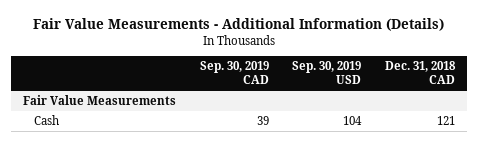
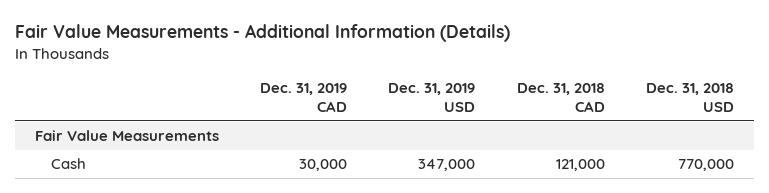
[199,61,269,85] Sep. 30, 2019 CAD -> none
[292,61,362,85] Sep. 30, 2019 USD -> none
none -> [260,82,348,113] Dec. 31, 2019 CAD
none -> [388,82,476,113] Dec. 31, 2019 USD
none -> [645,82,734,113] Dec. 31, 2018 USD
[437,116,456,126] 121 -> [555,159,605,172] 121,000

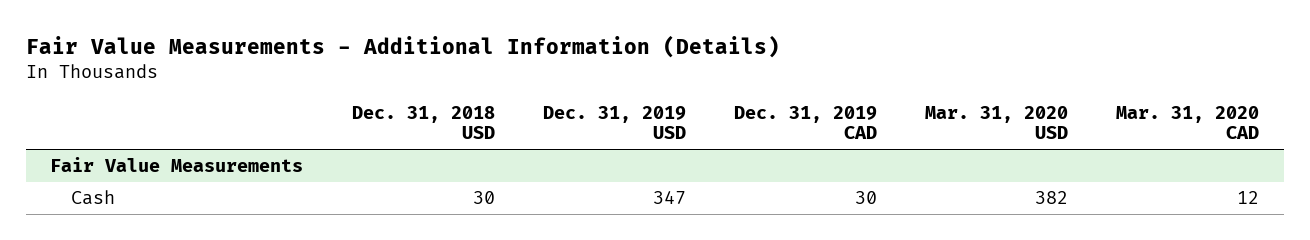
[516,82,605,113] Dec. 31, 2018 CAD -> none
none -> [925,105,1069,140] Mar. 31, 2020 USD
none -> [1116,105,1260,140] Mar. 31, 2020 CAD
[299,159,348,172] 30,000 -> [854,191,877,205] 30
[418,159,476,172] 347,000 -> [652,191,686,205] 347
[677,159,734,172] 770,000 -> [472,191,495,205] 30

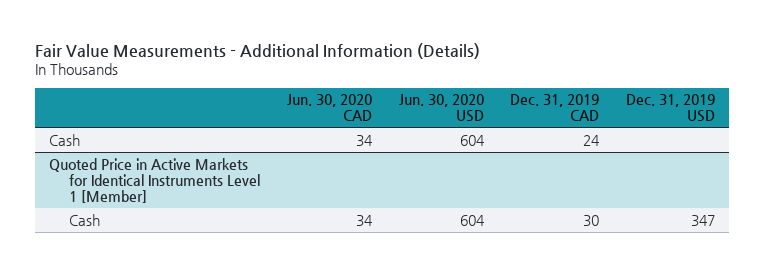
[351,105,495,140] Dec. 31, 2018 USD -> none
[925,105,1069,140] Mar. 31, 2020 USD -> none
[1116,105,1260,140] Mar. 31, 2020 CAD -> none
none -> [286,94,372,122] Jun. 30, 2020 CAD
none -> [398,94,484,123] Jun. 30, 2020 USD
[50,157,304,173] Fair Value Measurements -> none
none -> [48,133,80,146] Cash
none -> [48,157,260,203] Quoted Price in Active Markets for Identical Instruments Level 1 [Member]

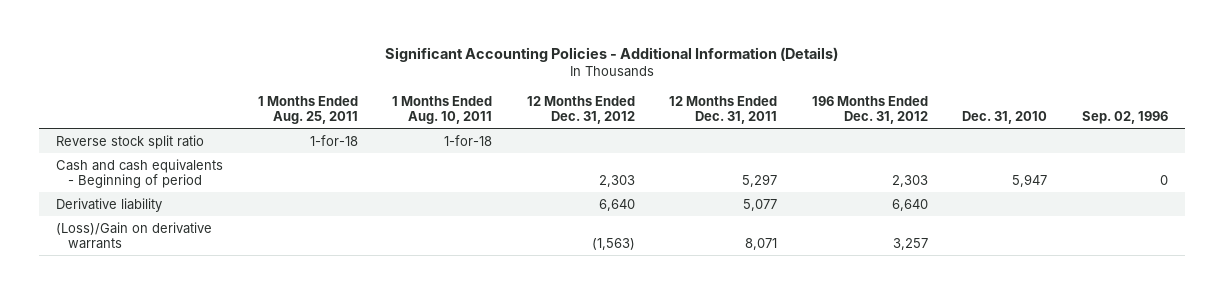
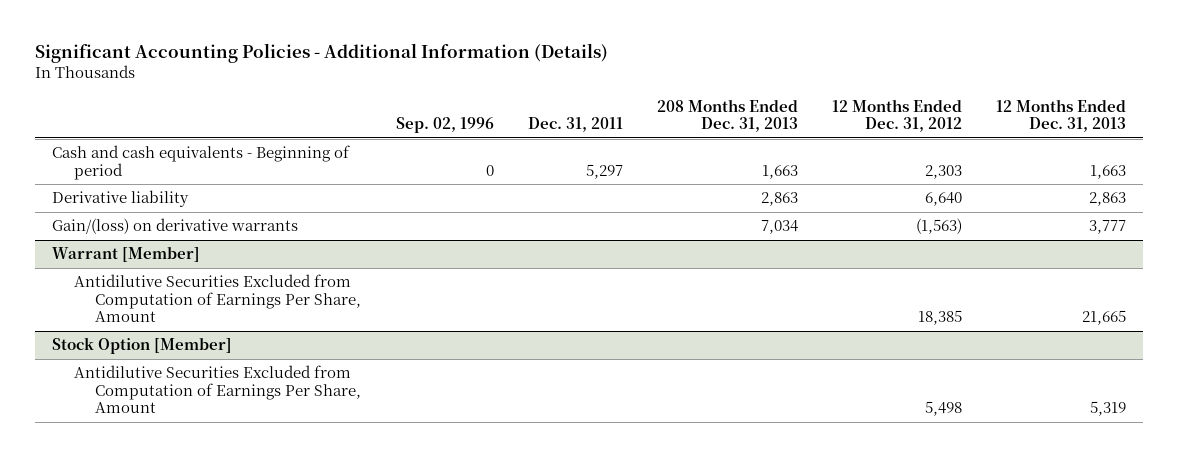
[257,95,358,124] 1 Months Ended Aug. 25, 2011 -> none
[392,95,493,124] 1 Months Ended Aug. 10, 2011 -> none
[669,95,778,124] 12 Months Ended Dec. 31, 2011 -> none
[811,95,928,124] 196 Months Ended Dec. 31, 2012 -> none
[962,110,1048,124] Dec. 31, 2010 -> none
none -> [527,117,623,133] Dec. 31, 2011
none -> [656,98,798,133] 208 Months Ended Dec. 31, 2013
none -> [996,98,1127,133] 12 Months Ended Dec. 31, 2013
[56,134,205,149] Reverse stock split ratio -> none
[56,221,213,249] (Loss)/Gain on derivative warrants -> [51,218,298,235] Gain/(loss) on derivative warrants
none -> [51,247,200,263] Warrant [Member]
none -> [73,274,362,323] Antidilutive Securities Excluded from Computation of Earnings Per Share, Amount
none -> [51,337,232,355] Stock Option [Member]
none -> [73,365,362,414] Antidilutive Securities Excluded from Computation of Earnings Per Share, Amount

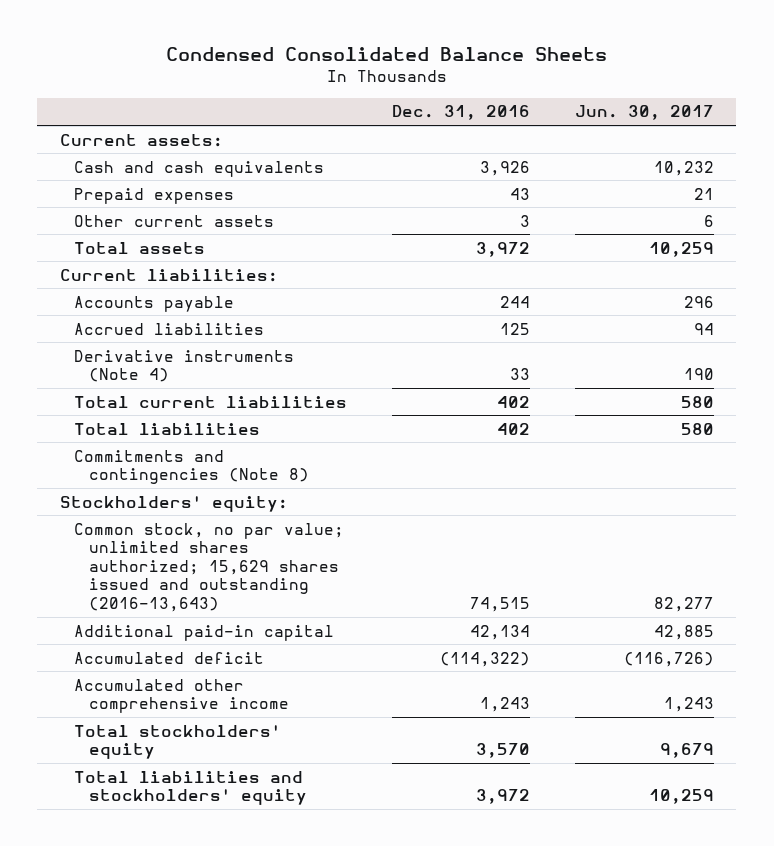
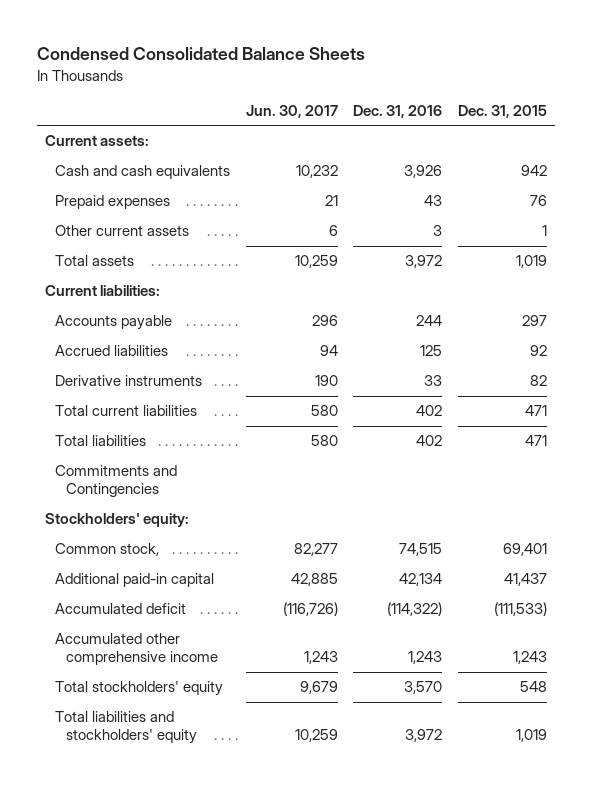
none -> [457,105,547,119] Dec. 31, 2015
[74,349,295,383] Derivative instruments (Note 4) -> [55,375,203,387] Derivative instruments
[74,449,309,485] Commitments and contingencies (Note 8) -> [55,465,178,498] Commitments and Contingencies
[74,522,345,612] Common stock, no par value; unlimited shares authorized; 15,629 shares issued and outstanding (2016-13,643) -> [55,543,160,557] Common stock,

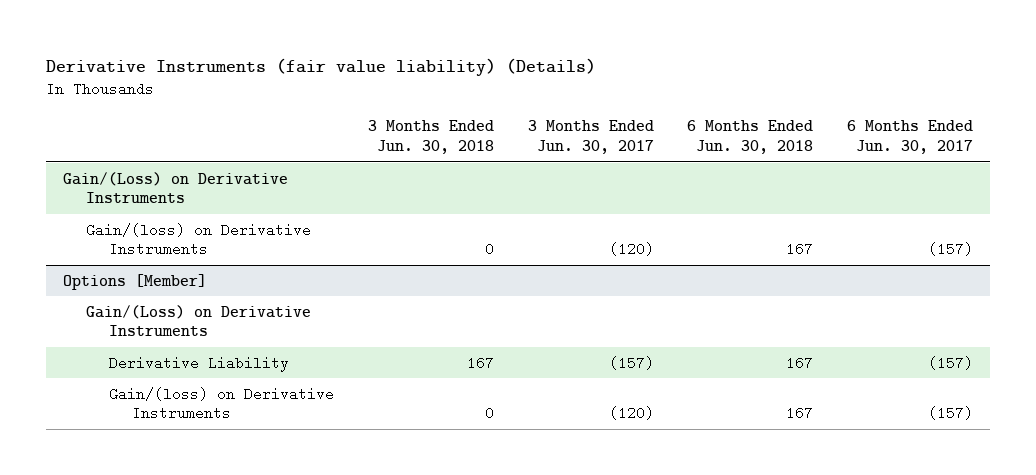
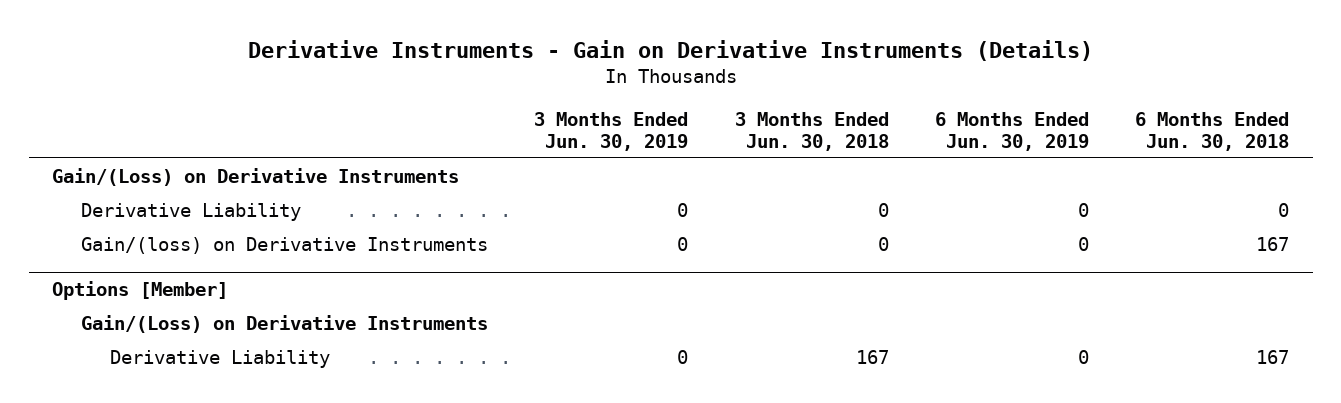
[46,57,597,76] Derivative Instruments (fair value liability) (Details) -> [247,39,1093,61] Derivative Instruments - Gain on Derivative Instruments (Details)
[527,120,654,155] 3 Months Ended Jun. 30, 2017 -> none
[847,120,974,155] 6 Months Ended Jun. 30, 2017 -> none
none -> [534,111,689,151] 3 Months Ended Jun. 30, 2019
none -> [935,111,1090,151] 6 Months Ended Jun. 30, 2019
none -> [81,202,302,221] Derivative Liability
[109,386,335,421] Gain/(loss) on Derivative Instruments -> none

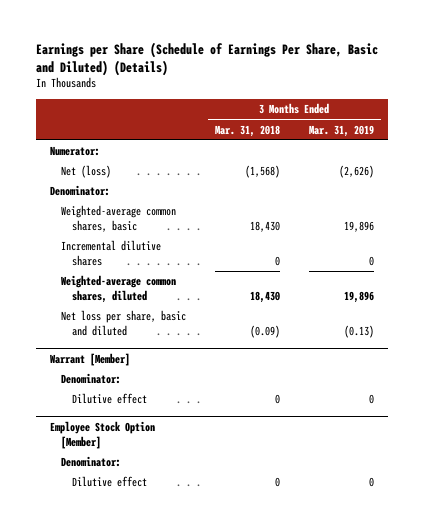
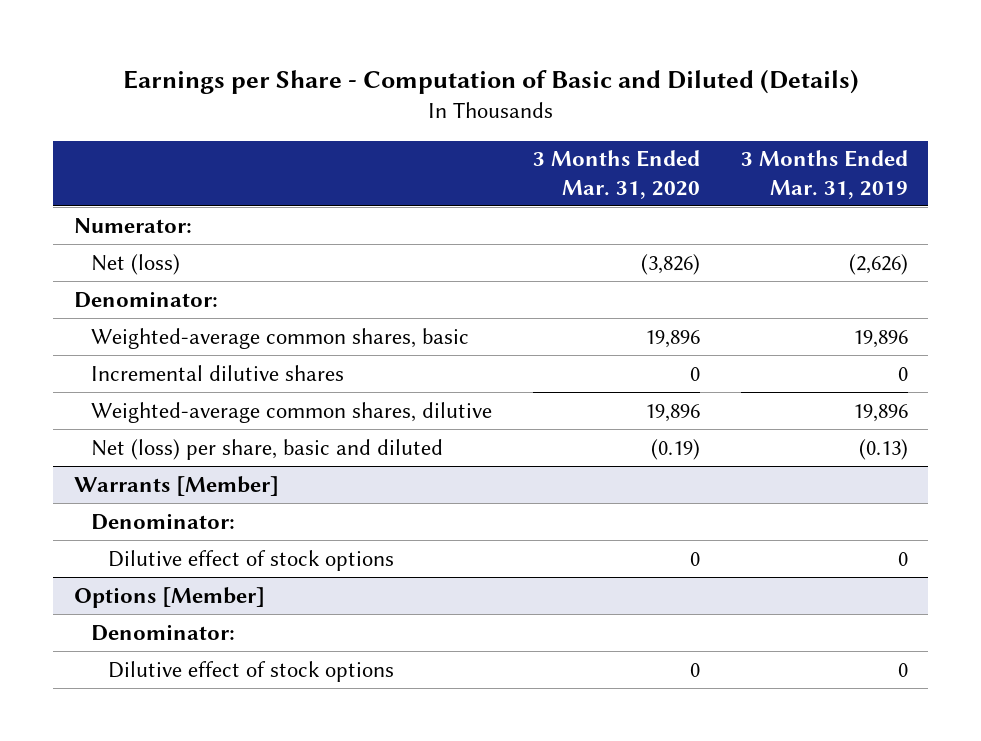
[35,41,378,76] Earnings per Share (Schedule of Earnings Per Share, Basic and Diluted) (Details) -> [122,69,859,95] Earnings per Share - Computation of Basic and Diluted (Details)
[215,124,281,137] Mar. 31, 2018 -> none
none -> [532,150,700,199] 3 Months Ended Mar. 31, 2020
[61,275,177,304] Weighted-average common shares, diluted -> [90,401,492,423] Weighted-average common shares, dilutive
[61,310,187,337] Net loss per share, basic and diluted -> [90,438,443,460] Net (loss) per share, basic and diluted
[50,352,131,366] Warrant [Member] -> [73,475,279,496] Warrants [Member]
[72,393,148,405] Dilutive effect -> [108,549,395,571] Dilutive effect of stock options
[50,420,156,449] Employee Stock Option [Member] -> [73,586,265,608] Options [Member]
[72,476,148,488] Dilutive effect -> [108,660,395,682] Dilutive effect of stock options

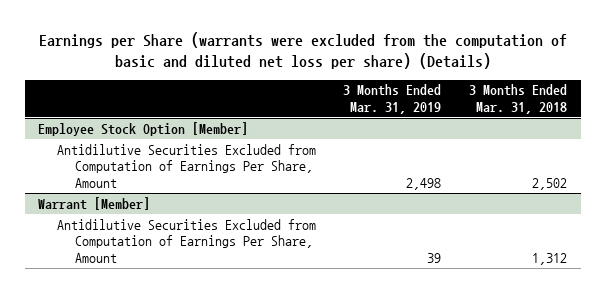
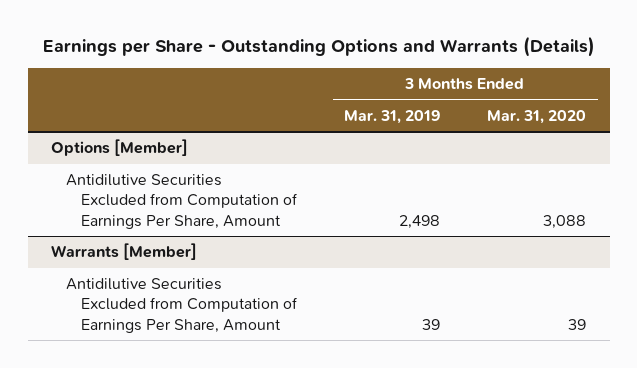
[38,32,567,70] Earnings per Share (warrants were excluded from the computation of basic and diluted net loss per share) (Details) -> [42,36,595,58] Earnings per Share - Outstanding Options and Warrants (Details)
[468,84,567,114] 3 Months Ended Mar. 31, 2018 -> none
none -> [487,109,587,124] Mar. 31, 2020
[38,121,249,136] Employee Stock Option [Member] -> [51,139,189,157] Options [Member]
[38,196,151,210] Warrant [Member] -> [51,243,198,261] Warrants [Member]

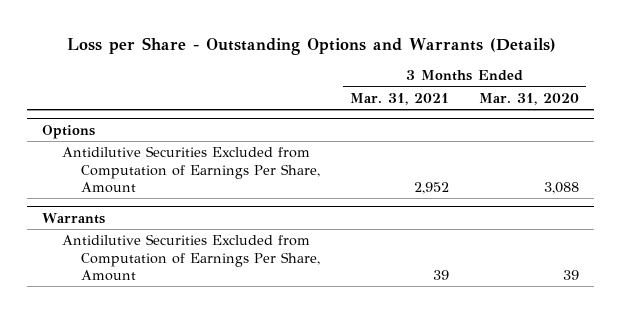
[42,36,595,58] Earnings per Share - Outstanding Options and Warrants (Details) -> [66,36,556,55] Loss per Share - Outstanding Options and Warrants (Details)
[344,109,441,124] Mar. 31, 2019 -> none
none -> [350,92,450,105] Mar. 31, 2021
[51,139,189,157] Options [Member] -> [42,124,96,139] Options
[51,243,198,261] Warrants [Member] -> [42,212,106,224] Warrants

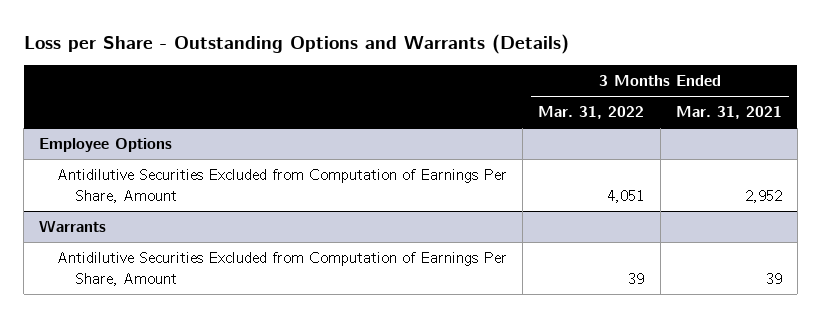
[479,92,580,105] Mar. 31, 2020 -> none
none -> [538,106,645,120] Mar. 31, 2022
[42,124,96,139] Options -> [39,138,173,153] Employee Options

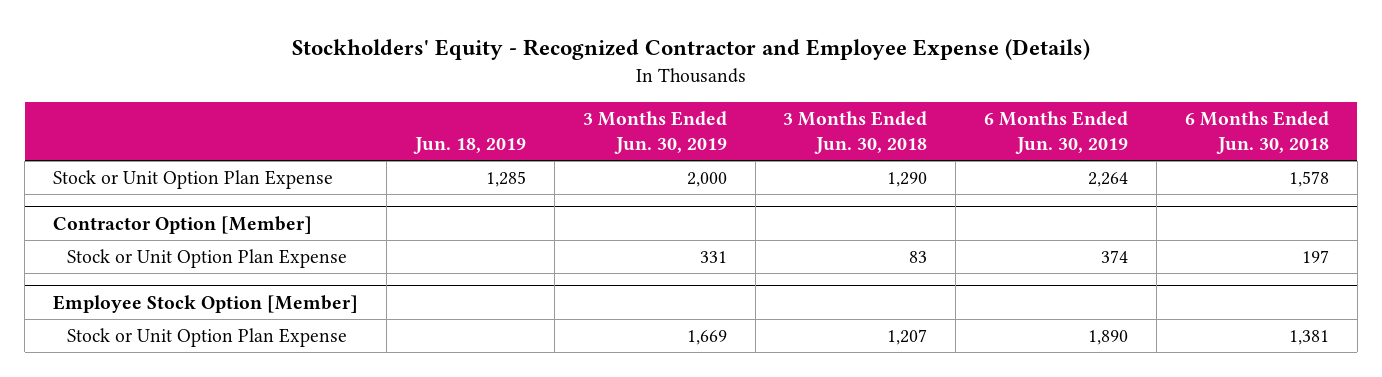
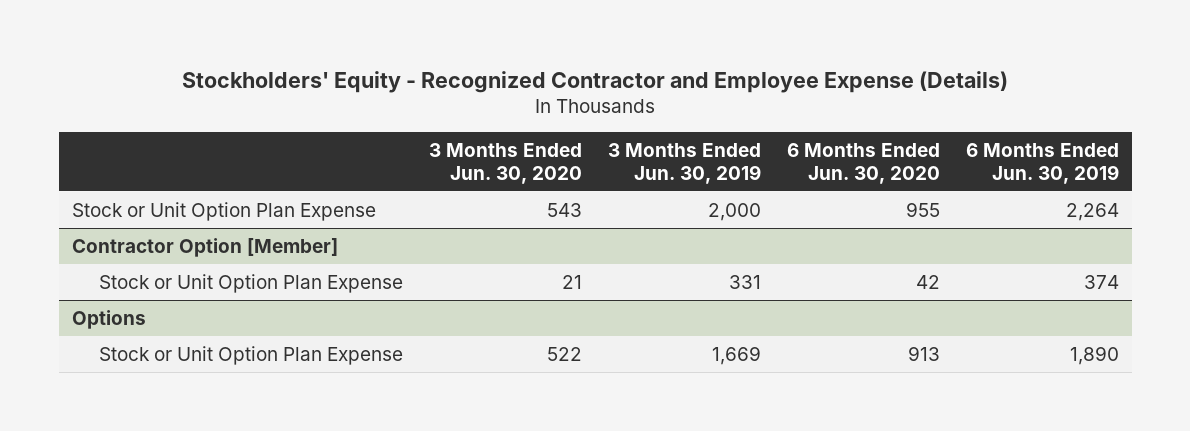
[413,137,527,155] Jun. 18, 2019 -> none
[783,110,928,155] 3 Months Ended Jun. 30, 2018 -> none
[1184,110,1329,155] 6 Months Ended Jun. 30, 2018 -> none
none -> [429,143,583,184] 3 Months Ended Jun. 30, 2020
none -> [786,143,940,184] 6 Months Ended Jun. 30, 2020
[53,294,359,313] Employee Stock Option [Member] -> [71,310,146,330] Options

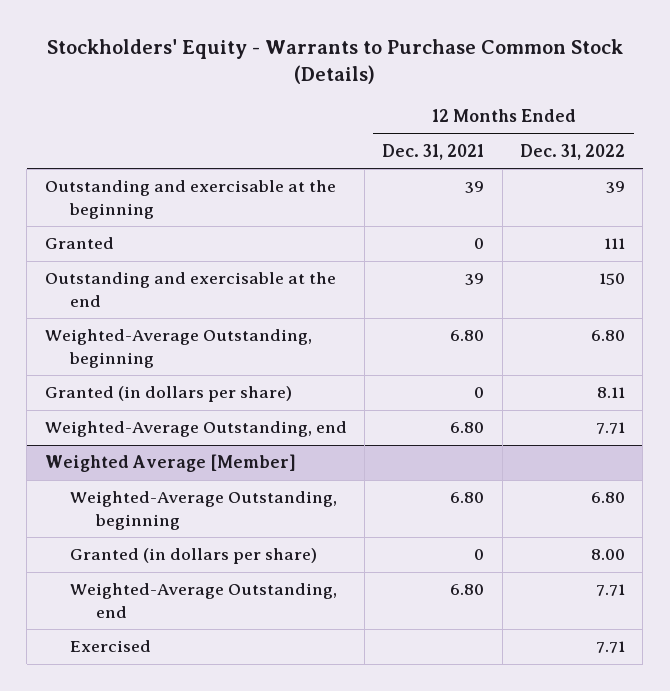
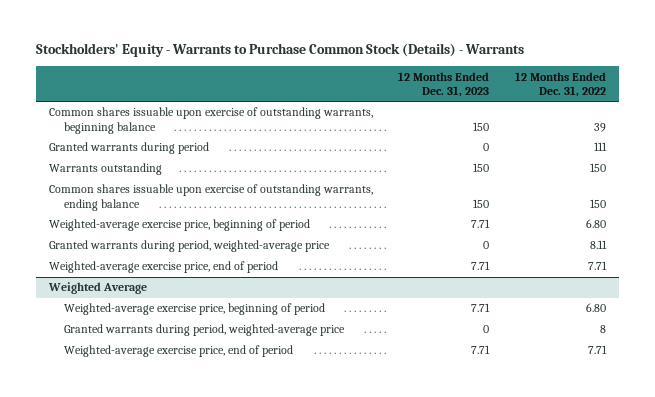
[46,38,623,85] Stockholders' Equity - Warrants to Purchase Common Stock (Details) -> [35,43,524,58] Stockholders' Equity - Warrants to Purchase Common Stock (Details) - Warrants
[382,143,485,160] Dec. 31, 2021 -> none
none -> [398,71,490,98] 12 Months Ended Dec. 31, 2023
[70,548,318,565] Granted (in dollars per share) -> none
[70,640,152,653] Exercised -> none
[44,180,336,219] Outstanding and exercisable at the beginning -> [48,107,373,134] Common shares issuable upon exercise of outstanding warrants, beginning balance
[44,237,114,250] Granted -> [48,142,209,155] Granted warrants during period
[44,272,336,307] Outstanding and exercisable at the end -> [48,163,162,176] Warrants outstanding
none -> [48,184,373,211] Common shares issuable upon exercise of outstanding warrants, ending balance
[44,329,312,368] Weighted-Average Outstanding, beginning -> [48,219,310,232] Weighted-average exercise price, beginning of period
[44,386,292,403] Granted (in dollars per share) -> [48,240,330,253] Granted warrants during period, weighted-average price
[44,421,347,438] Weighted-Average Outstanding, end -> [48,261,278,274] Weighted-average exercise price, end of period
[44,454,296,473] Weighted Average [Member] -> [47,282,147,295] Weighted Average
[70,491,338,530] Weighted-Average Outstanding, beginning -> [63,303,325,316] Weighted-average exercise price, beginning of period
none -> [63,324,345,337] Granted warrants during period, weighted-average price
[70,583,338,618] Weighted-Average Outstanding, end -> [63,345,293,358] Weighted-average exercise price, end of period

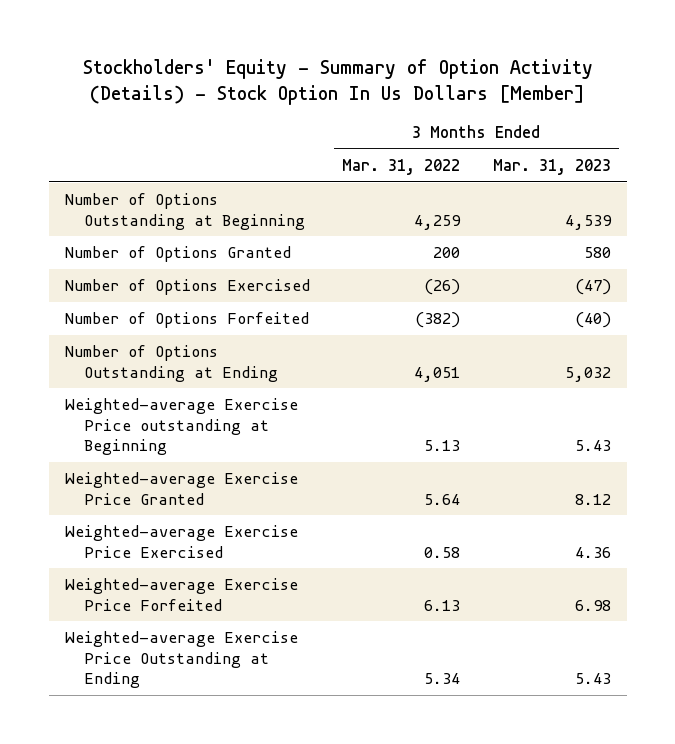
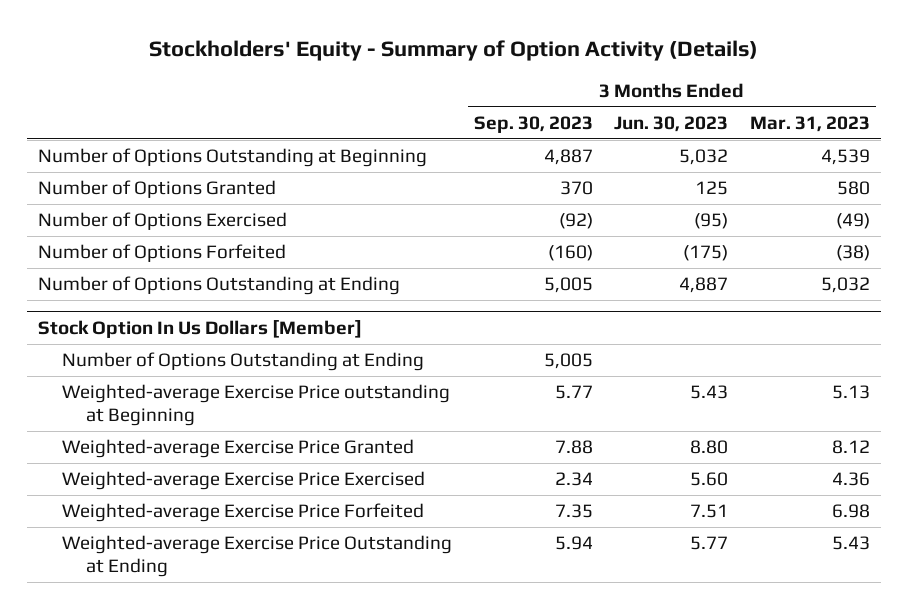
[82,59,593,105] Stockholders' Equity - Summary of Option Activity (Details) - Stock Option In Us Dollars [Member] -> [148,40,758,62] Stockholders' Equity - Summary of Option Activity (Details)
[342,158,461,175] Mar. 31, 2022 -> none
none -> [473,116,593,134] Sep. 30, 2023
none -> [614,116,729,133] Jun. 30, 2023
[574,279,611,296] (47) -> [836,213,871,230] (49)
[574,312,611,329] (40) -> [836,245,871,262] (38)
none -> [37,319,362,338] Stock Option In Us Dollars [Member]
none -> [61,352,424,372] Number of Options Outstanding at Ending
[574,440,611,452] 5.43 -> [832,385,871,400] 5.13

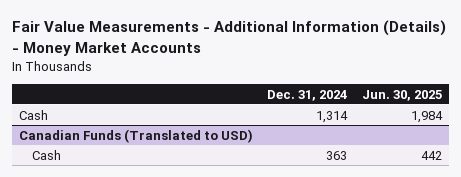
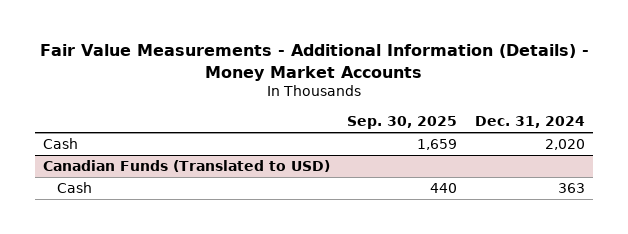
[361,89,442,101] Jun. 30, 2025 -> none
none -> [347,116,458,130] Sep. 30, 2025
[316,110,349,123] 1,314 -> [544,139,585,151] 2,020

